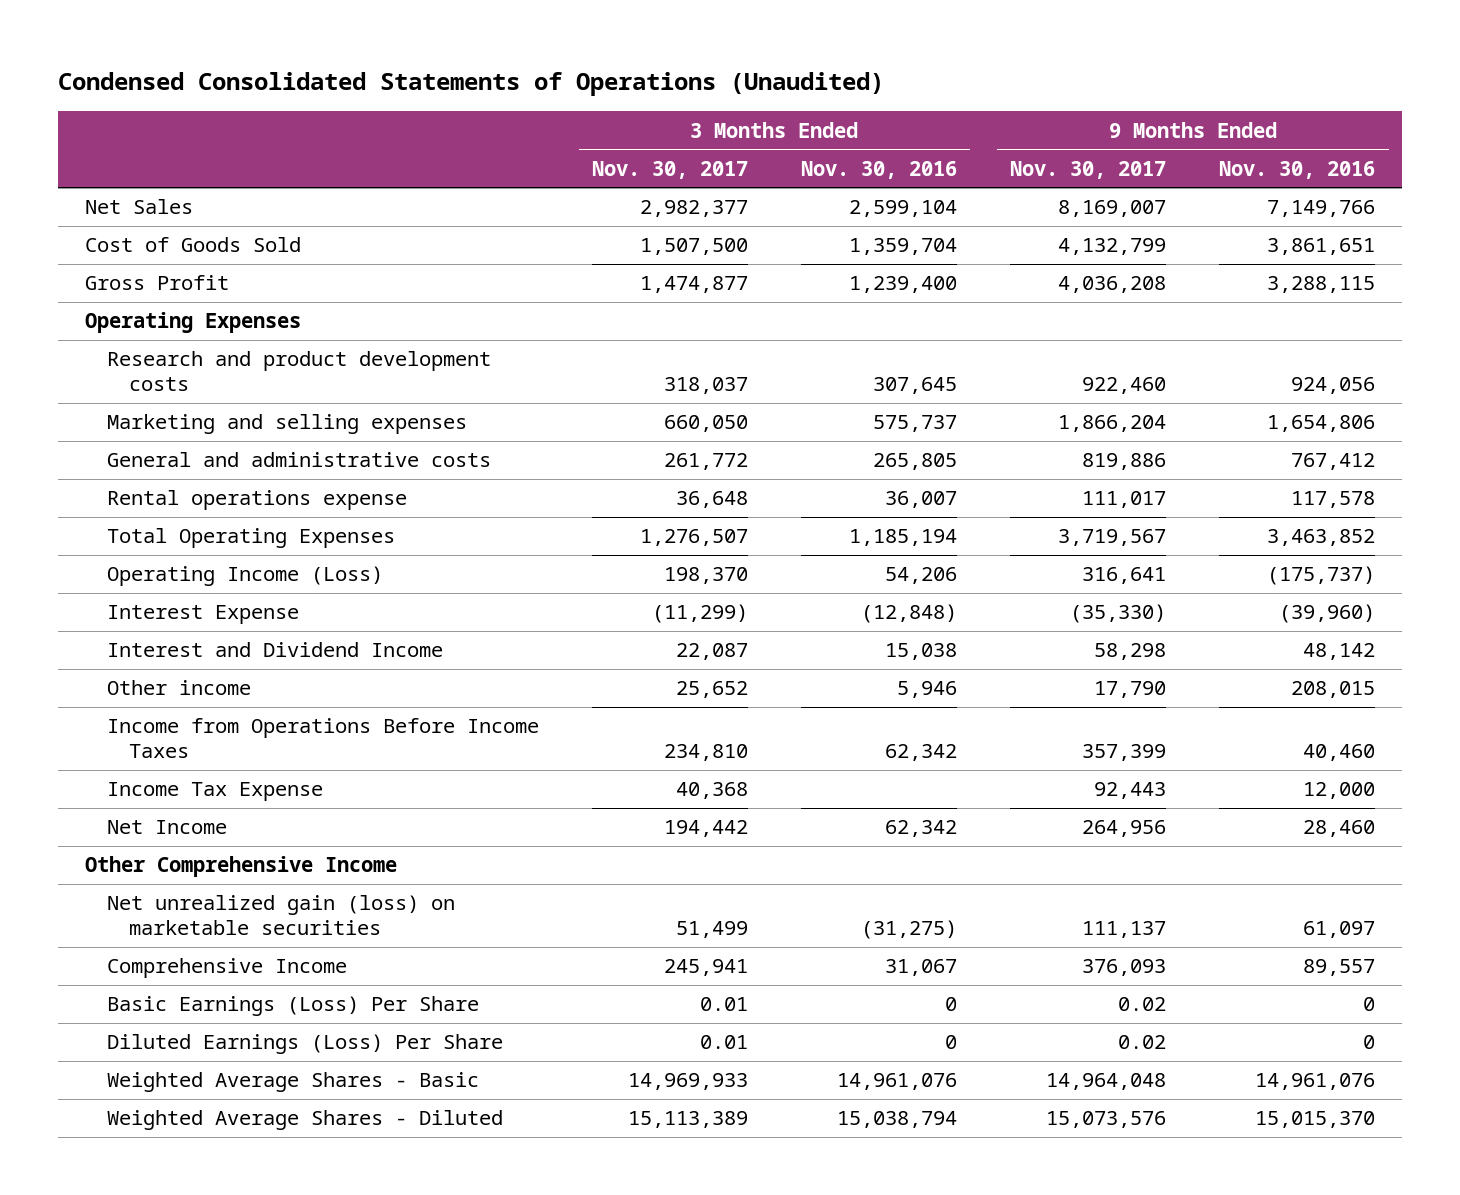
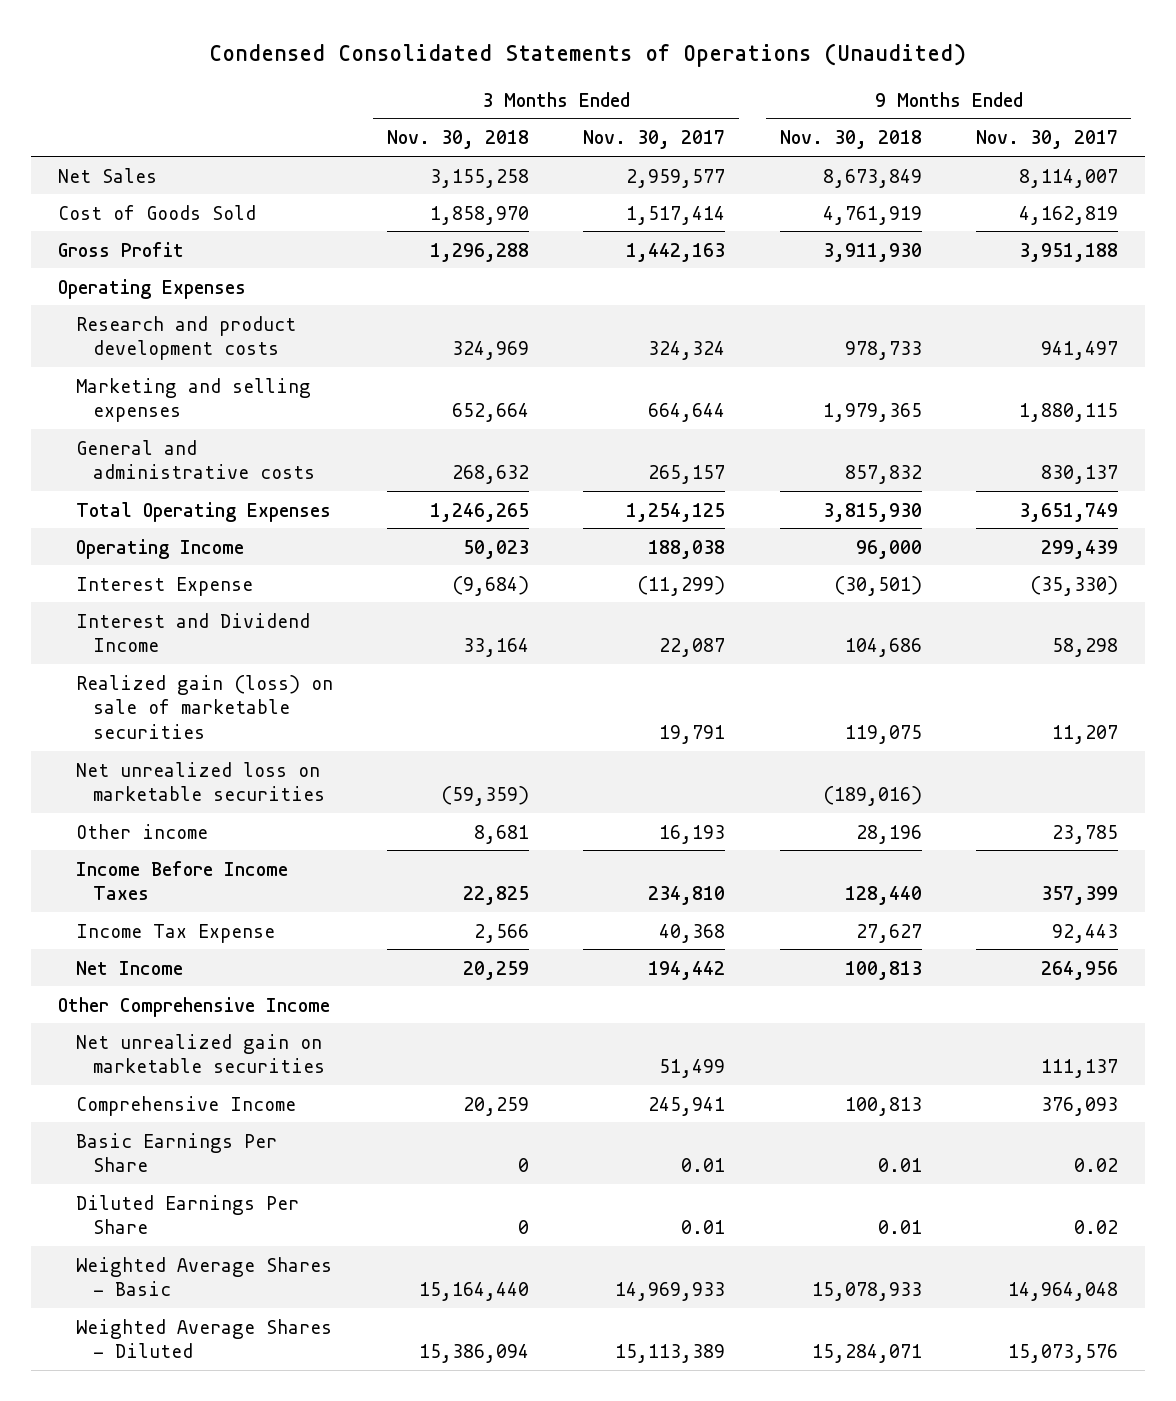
[801,160,958,179] Nov. 30, 2016 -> none
[1219,160,1376,179] Nov. 30, 2016 -> none
none -> [387,130,530,150] Nov. 30, 2018
none -> [779,130,922,150] Nov. 30, 2018
[639,200,748,218] 2,982,377 -> [626,168,726,188] 2,959,577
[1058,200,1167,218] 8,169,007 -> [1018,168,1118,188] 8,114,007
[639,238,748,256] 1,507,500 -> [626,205,726,225] 1,517,414
[1058,238,1167,256] 4,132,799 -> [1018,205,1118,225] 4,162,819
[639,276,748,294] 1,474,877 -> [626,242,726,262] 1,442,163
[1058,276,1167,294] 4,036,208 -> [1018,242,1118,262] 3,951,188
[106,490,407,511] Rental operations expense -> none
[663,377,748,395] 318,037 -> [648,341,726,361] 324,324
[1082,377,1167,395] 922,460 -> [1040,341,1118,361] 941,497
[663,415,748,433] 660,050 -> [648,403,726,423] 664,644
[1058,415,1167,433] 1,866,204 -> [1018,403,1118,423] 1,880,115
[663,453,748,471] 261,772 -> [648,465,726,485] 265,157
[1082,453,1167,471] 819,886 -> [1040,465,1118,485] 830,137
[639,529,748,547] 1,276,507 -> [626,502,726,522] 1,254,125
[1058,529,1167,547] 3,719,567 -> [1018,502,1118,522] 3,651,749
[106,566,383,587] Operating Income (Loss) -> [75,538,244,559] Operating Income
[663,567,748,585] 198,370 -> [648,539,726,559] 188,038
[1082,567,1167,585] 316,641 -> [1040,539,1118,559] 299,439
none -> [75,674,333,740] Realized gain (loss) on sale of marketable securities
none -> [75,761,326,802] Net unrealized loss on marketable securities
[675,681,748,699] 25,652 -> [659,824,726,844] 16,193
[1094,681,1167,699] 17,790 -> [1051,824,1118,844] 23,785
[106,718,539,759] Income from Operations Before Income Taxes -> [75,860,288,901] Income Before Income Taxes
[106,895,455,936] Net unrealized gain (loss) on marketable securities -> [75,1033,326,1074] Net unrealized gain on marketable securities
[106,996,479,1017] Basic Earnings (Loss) Per Share -> [75,1132,277,1173] Basic Earnings Per Share
[106,1034,503,1055] Diluted Earnings (Loss) Per Share -> [75,1194,299,1235] Diluted Earnings Per Share

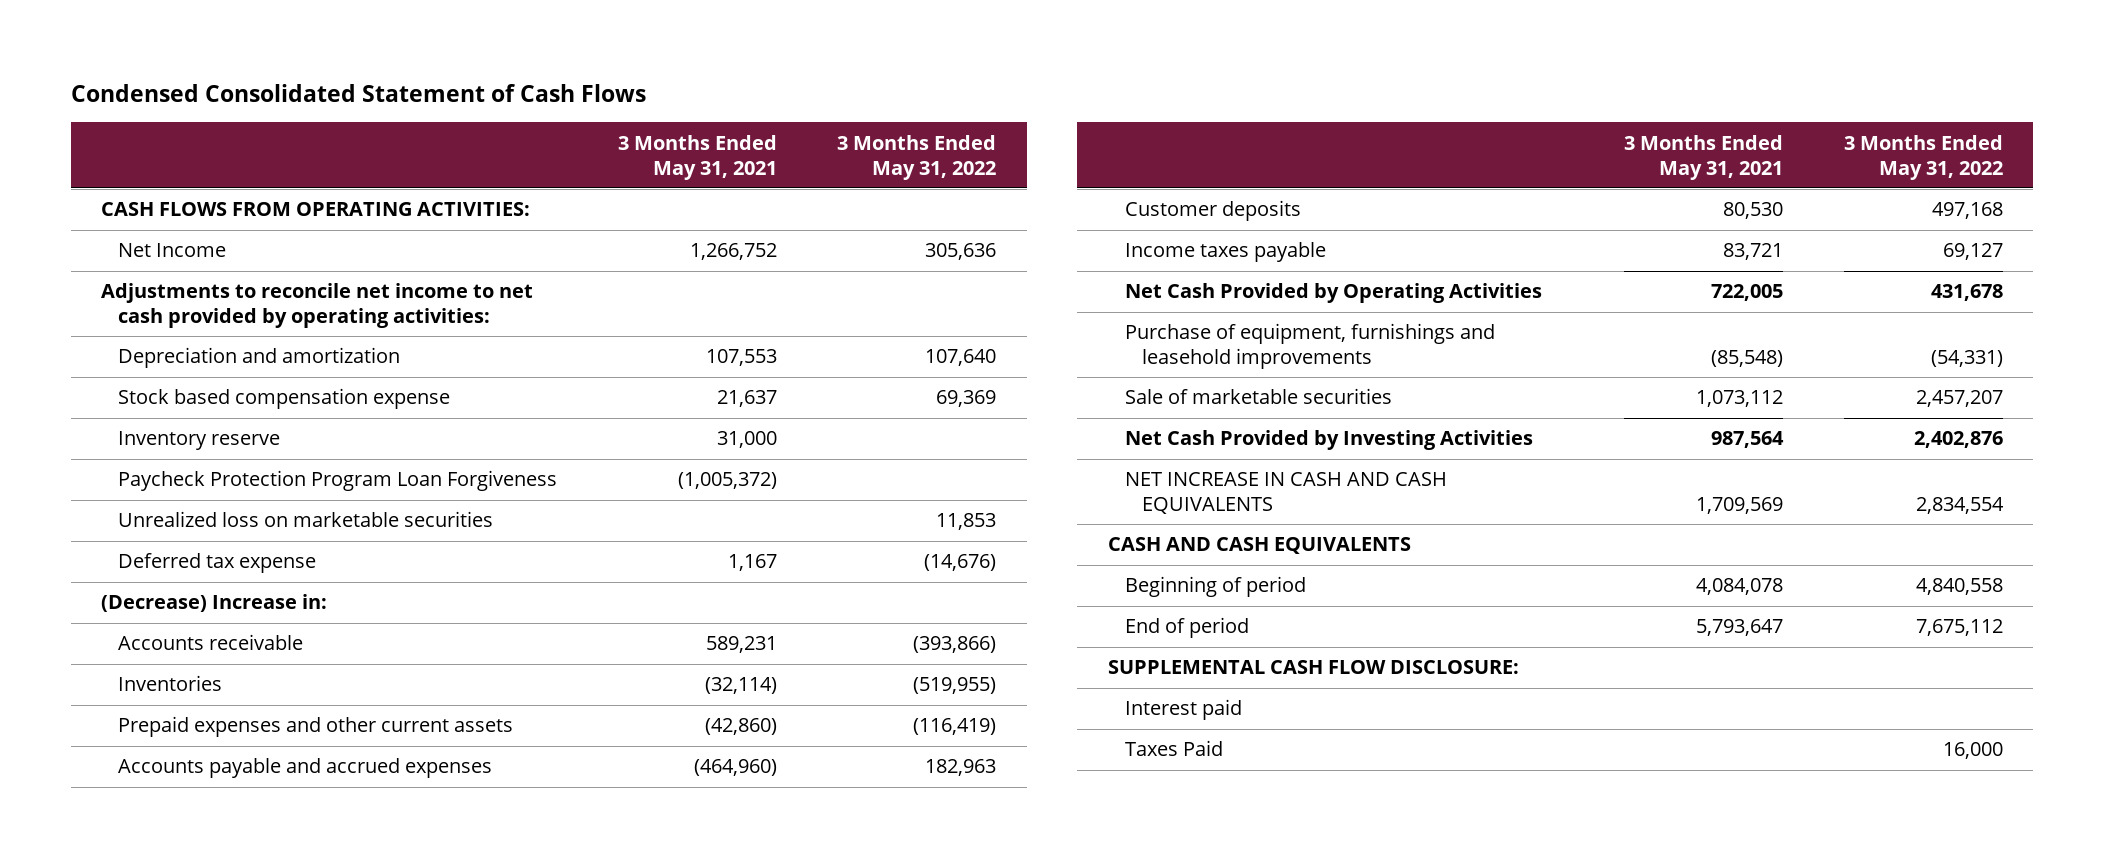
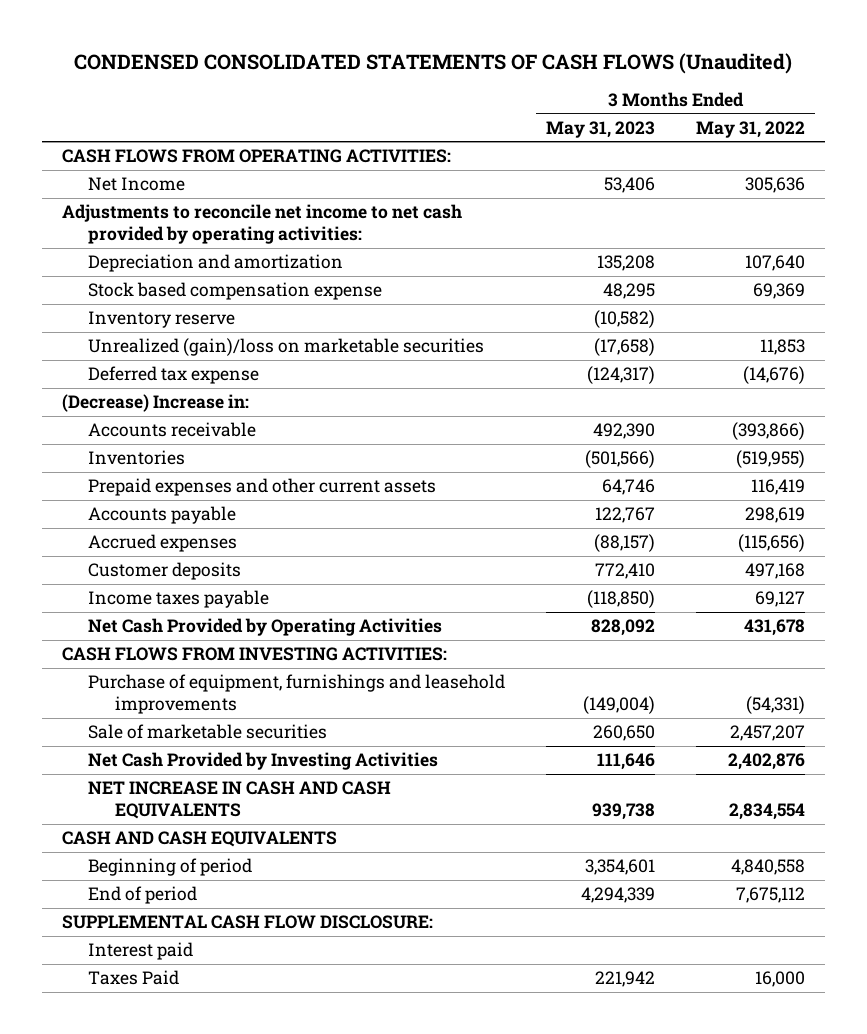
[70,84,646,103] Condensed Consolidated Statement of Cash Flows -> [74,52,793,74] CONDENSED CONSOLIDATED STATEMENTS OF CASH FLOWS (Unaudited)
[617,134,777,180] 3 Months Ended May 31, 2021 -> none
none -> [546,120,656,138] May 31, 2023
[118,470,558,492] Paycheck Protection Program Loan Forgiveness -> none
[118,511,494,528] Unrealized loss on marketable securities -> [88,338,485,357] Unrealized (gain)/loss on marketable securities
[118,758,493,779] Accounts payable and accrued expenses -> none
[913,718,997,736] (116,419) -> [750,479,805,496] 116,419
none -> [88,506,237,525] Accounts payable
none -> [88,534,238,553] Accrued expenses
none -> [61,647,447,662] CASH FLOWS FROM INVESTING ACTIVITIES:

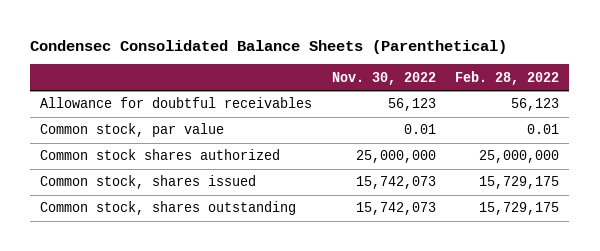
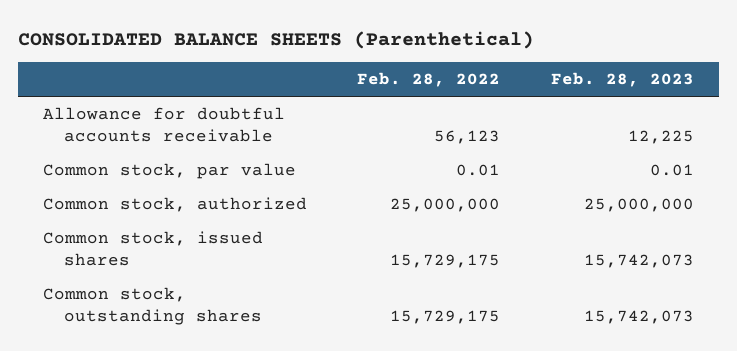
[30,40,508,55] Condensec Consolidated Balance Sheets (Parenthetical) -> [17,30,534,49] CONSOLIDATED BALANCE SHEETS (Parenthetical)
[331,71,436,85] Nov. 30, 2022 -> none
none -> [550,72,694,88] Feb. 28, 2023
[40,97,313,109] Allowance for doubtful receivables -> [42,107,285,142] Allowance for doubtful accounts receivable
[40,149,281,161] Common stock shares authorized -> [42,197,307,213] Common stock, authorized
[40,175,257,190] Common stock, shares issued -> [42,231,263,266] Common stock, issued shares
[40,201,297,216] Common stock, shares outstanding -> [42,287,262,325] Common stock, outstanding shares

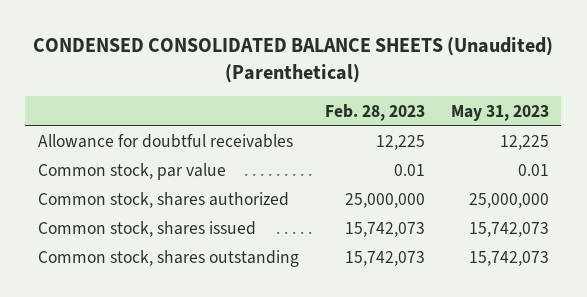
[17,30,534,49] CONSOLIDATED BALANCE SHEETS (Parenthetical) -> [33,37,554,84] CONDENSED CONSOLIDATED BALANCE SHEETS (Unaudited) (Parenthetical)
[357,72,501,88] Feb. 28, 2022 -> none
none -> [450,104,549,121] May 31, 2023
[42,107,285,142] Allowance for doubtful accounts receivable -> [38,134,294,149] Allowance for doubtful receivables
[42,197,307,213] Common stock, authorized -> [38,192,290,209] Common stock, shares authorized
[42,231,263,266] Common stock, issued shares -> [38,221,257,238] Common stock, shares issued
[42,287,262,325] Common stock, outstanding shares -> [38,250,300,268] Common stock, shares outstanding

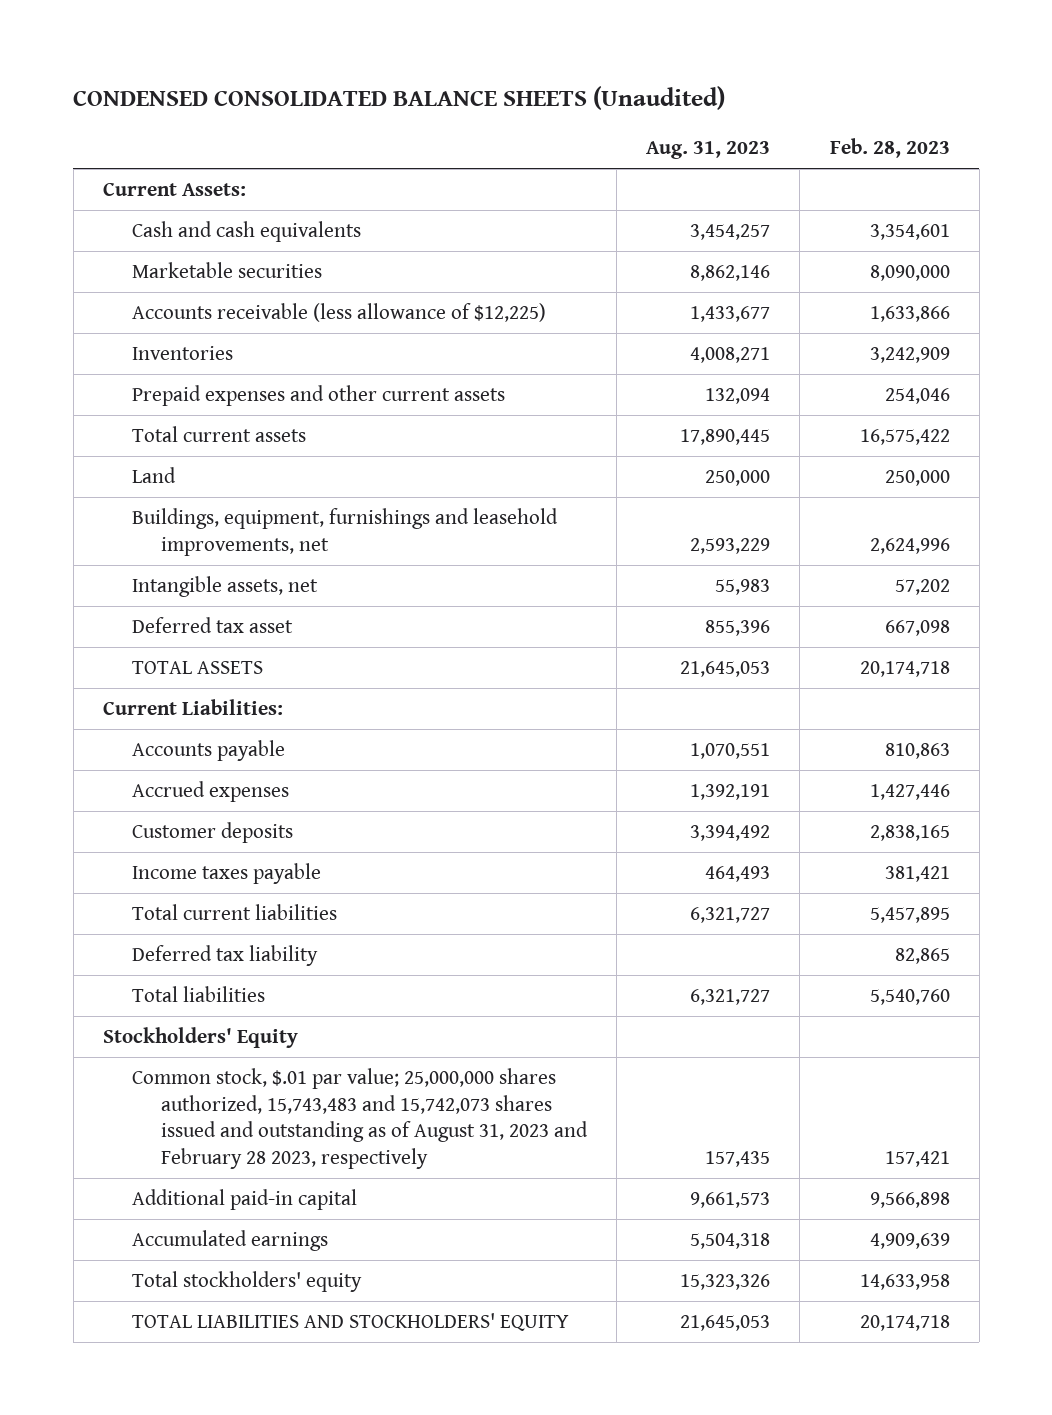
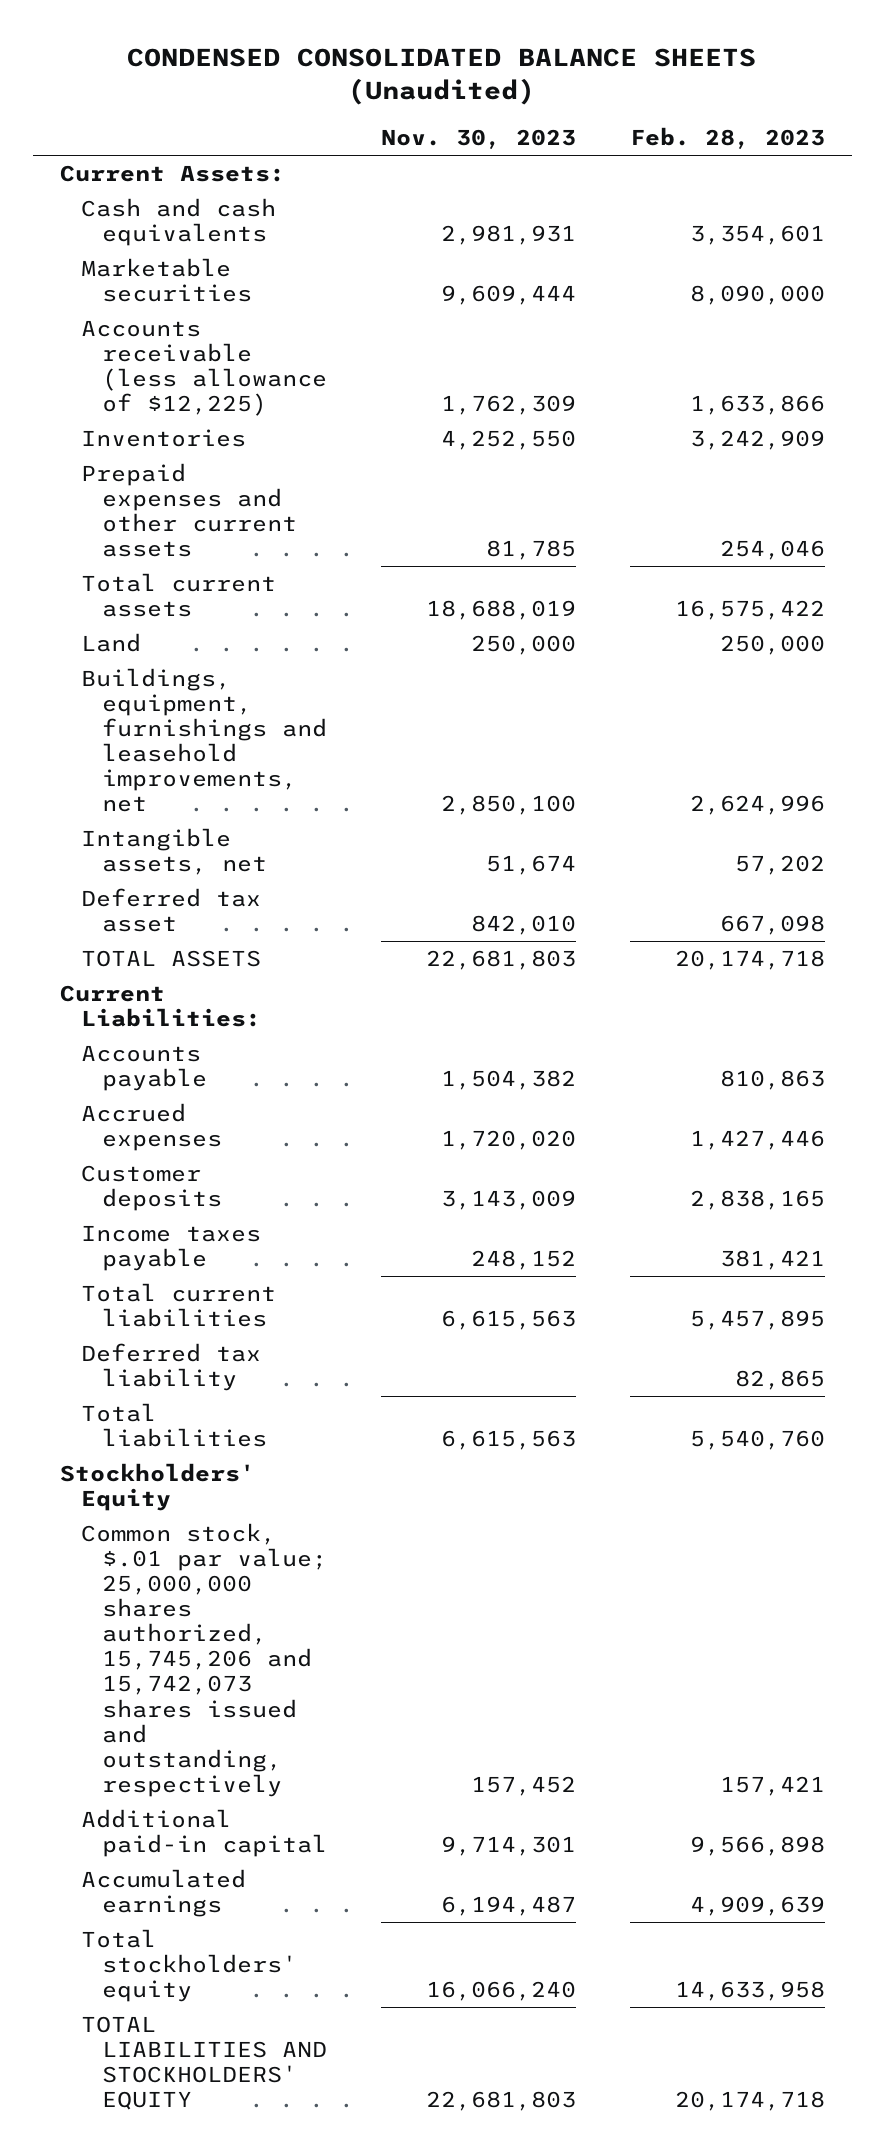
[646,141,771,160] Aug. 31, 2023 -> none
none -> [381,129,577,150] Nov. 30, 2023
[131,1068,588,1169] Common stock, $.01 par value; 25,000,000 shares authorized, 15,743,483 and 15,742,073 shares issued and outstanding as of August 31, 2023 and February 28 2023, respectively -> [80,1522,328,1797] Common stock, $.01 par value; 25,000,000 shares authorized, 15,745,206 and 15,742,073 shares issued and outstanding, respectively

